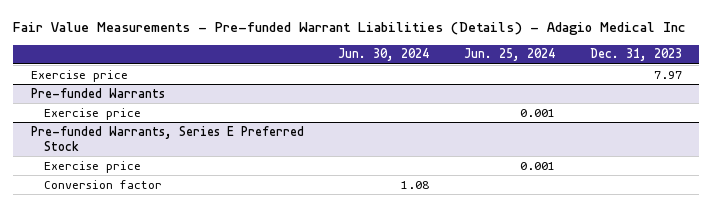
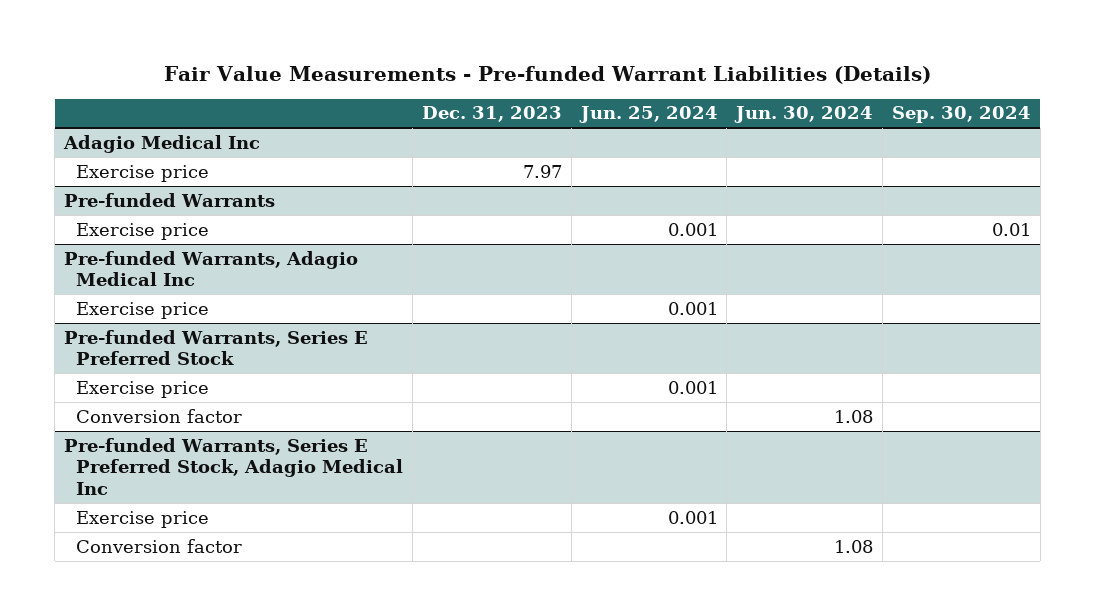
[13,22,687,36] Fair Value Measurements - Pre-funded Warrant Liabilities (Details) - Adagio Medical Inc -> [164,66,932,85] Fair Value Measurements - Pre-funded Warrant Liabilities (Details)
none -> [891,106,1031,124] Sep. 30, 2024
none -> [62,134,260,153] Adagio Medical Inc
none -> [63,250,358,287] Pre-funded Warrants, Adagio Medical Inc
none -> [76,301,210,319] Exercise price
none -> [63,437,404,496] Pre-funded Warrants, Series E Preferred Stock, Adagio Medical Inc
none -> [76,510,210,528] Exercise price
none -> [76,538,243,553] Conversion factor

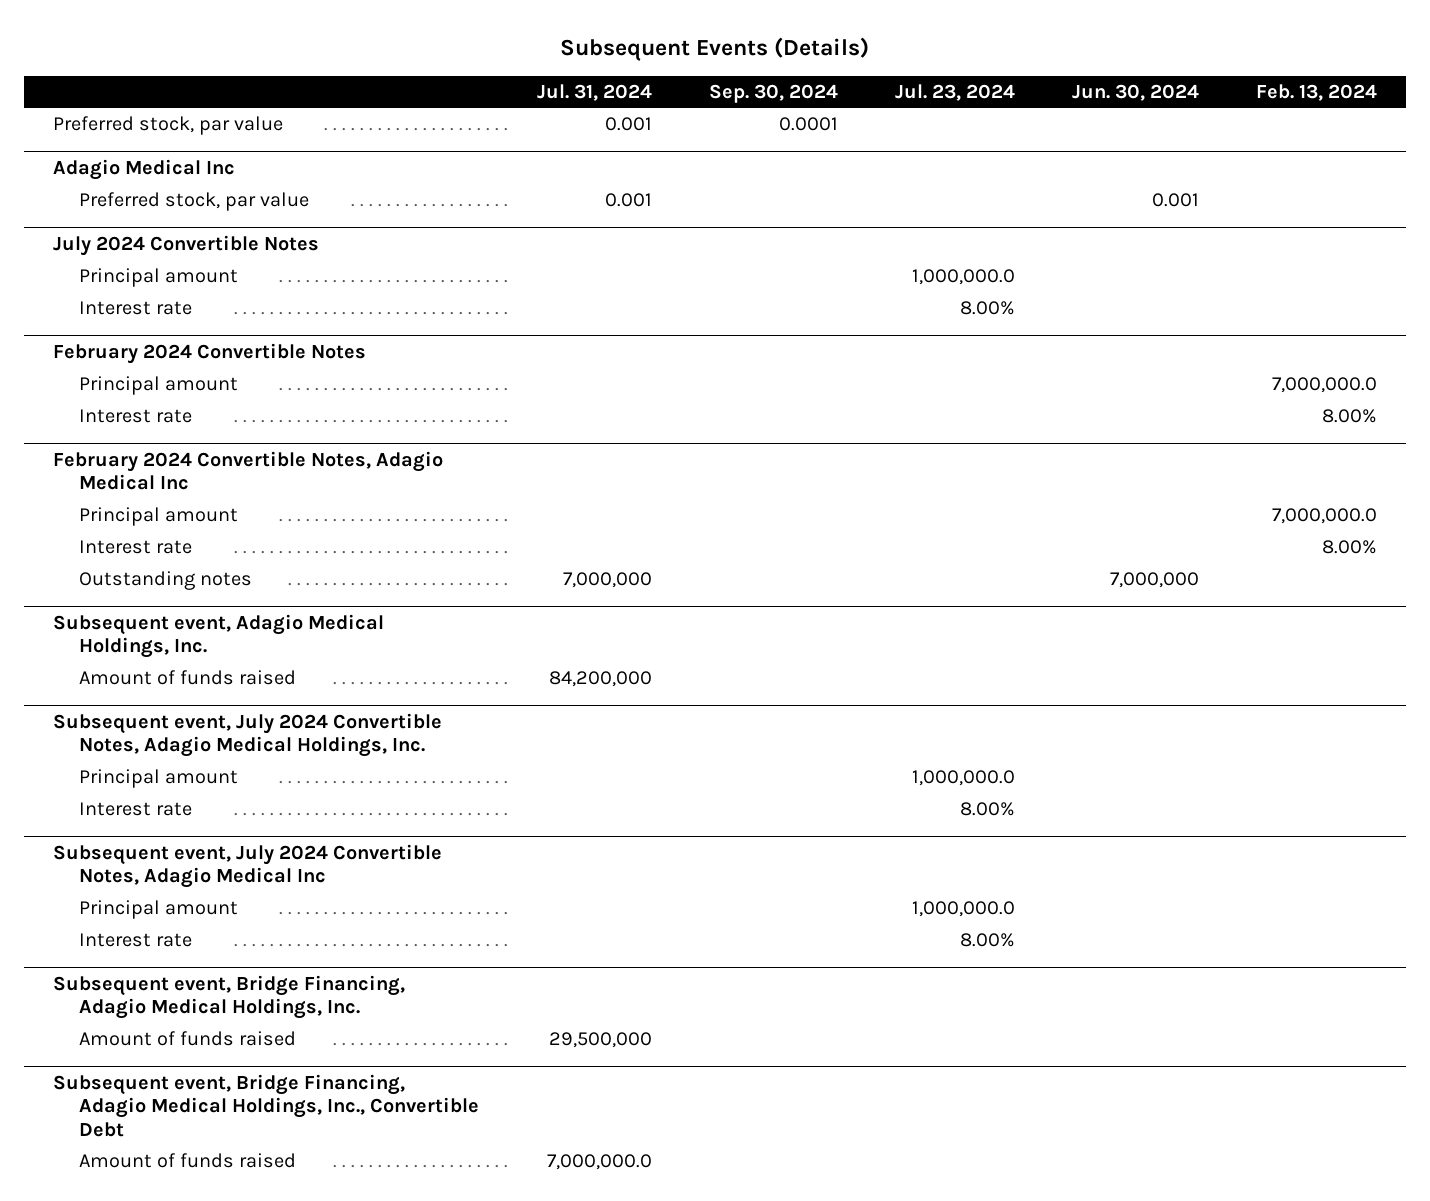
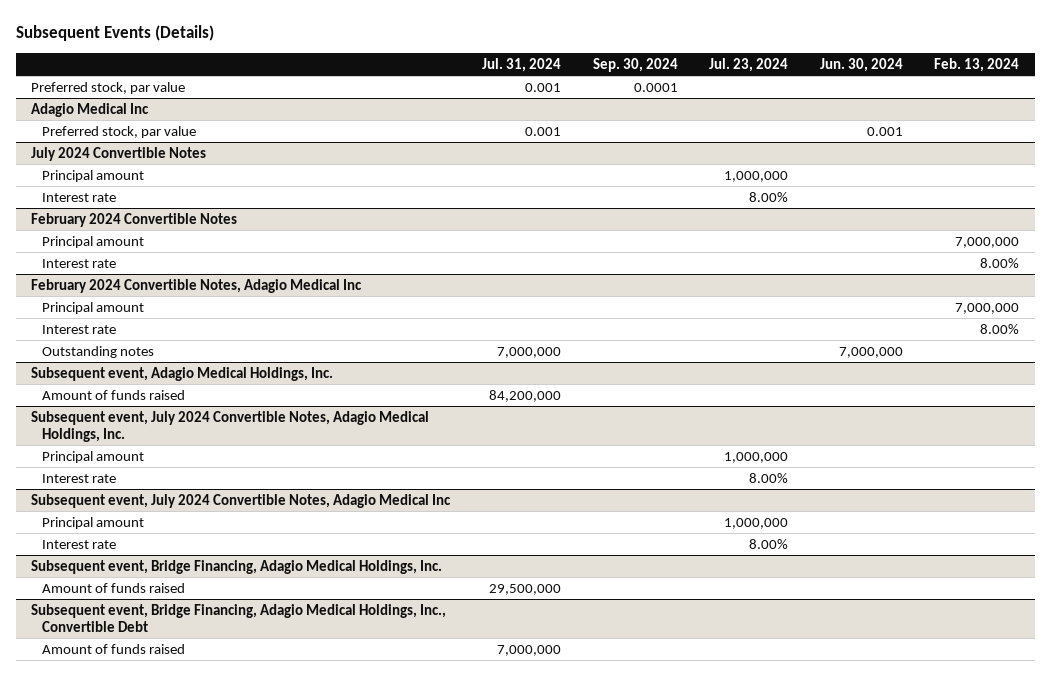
[912,269,1016,286] 1,000,000.0 -> [724,170,789,182] 1,000,000
[1272,377,1378,394] 7,000,000.0 -> [955,236,1020,248] 7,000,000
[1272,508,1378,525] 7,000,000.0 -> [955,302,1020,314] 7,000,000
[912,770,1016,787] 1,000,000.0 -> [724,451,789,463] 1,000,000
[912,901,1016,918] 1,000,000.0 -> [724,517,789,529] 1,000,000
[546,1154,652,1171] 7,000,000.0 -> [496,644,561,656] 7,000,000

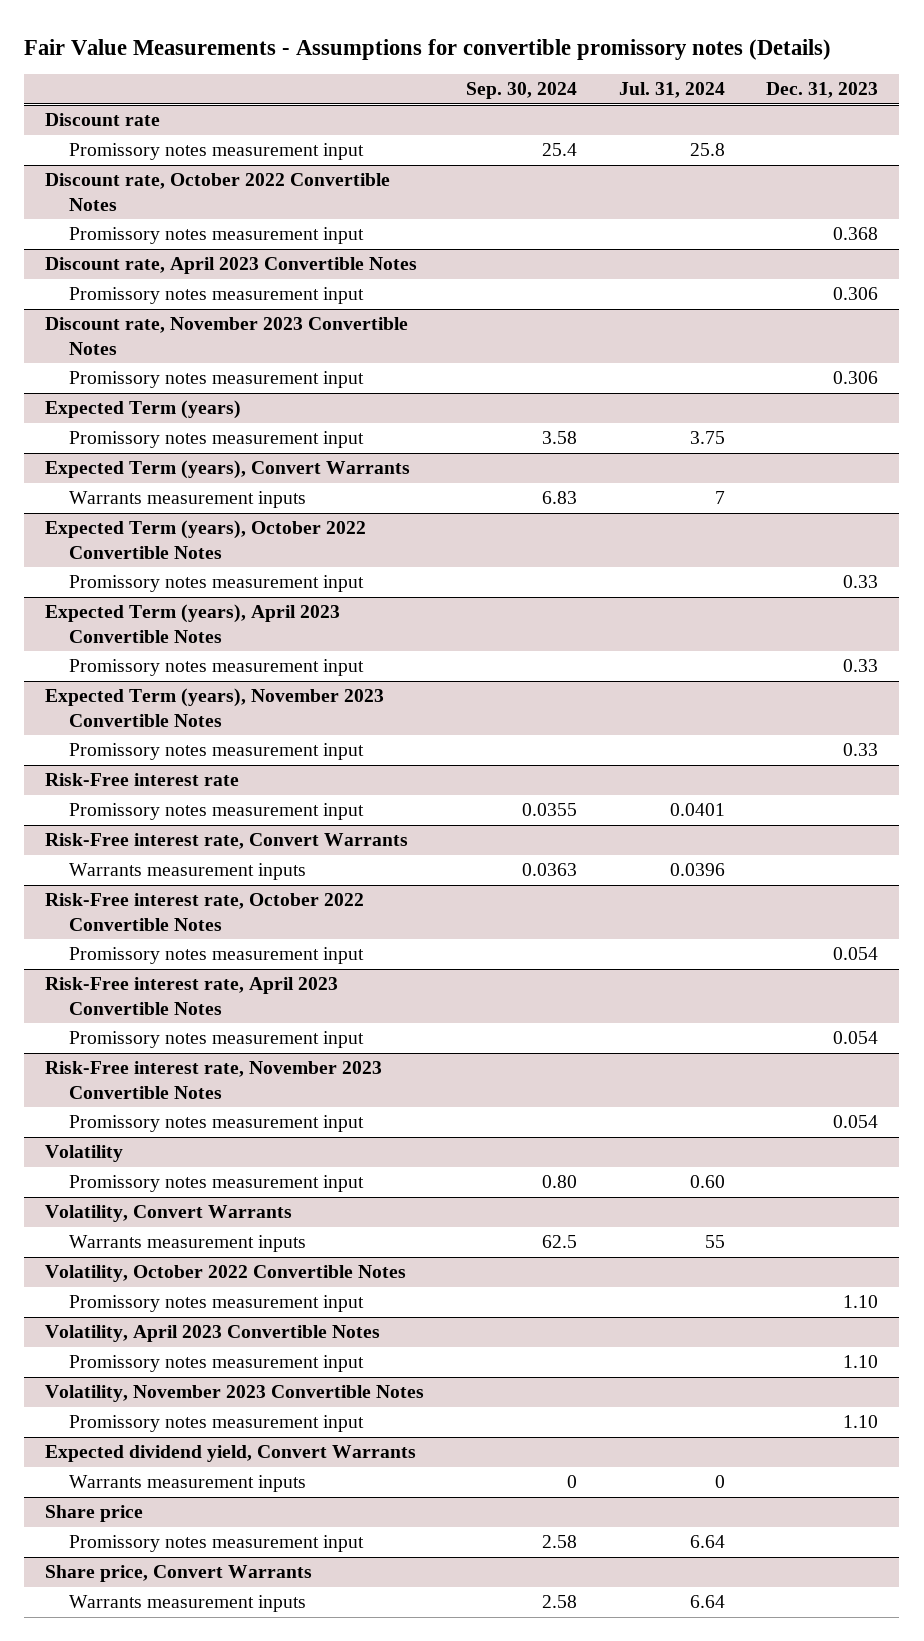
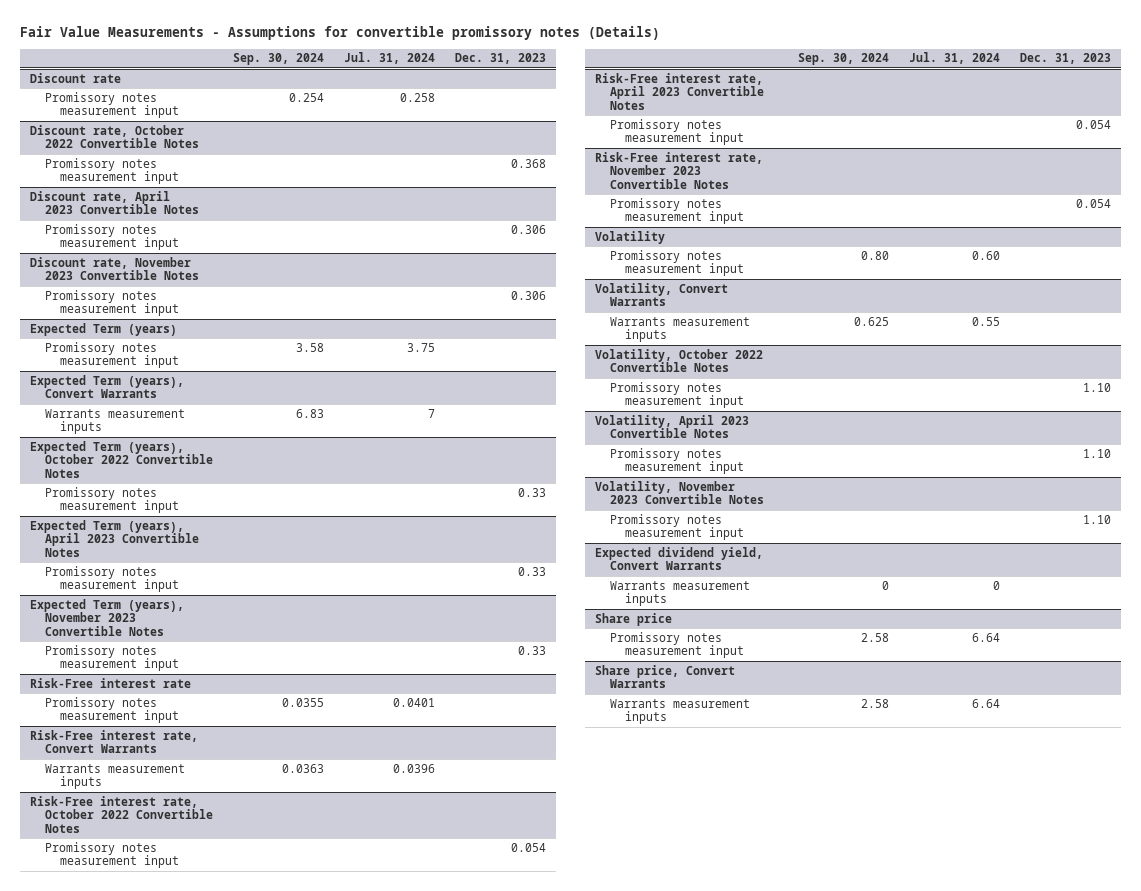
[541,143,577,157] 25.4 -> [288,92,324,102] 0.254
[689,143,725,157] 25.8 -> [400,92,436,102] 0.258
[541,1235,577,1249] 62.5 -> [854,316,890,326] 0.625
[704,1235,725,1249] 55 -> [972,316,1001,326] 0.55

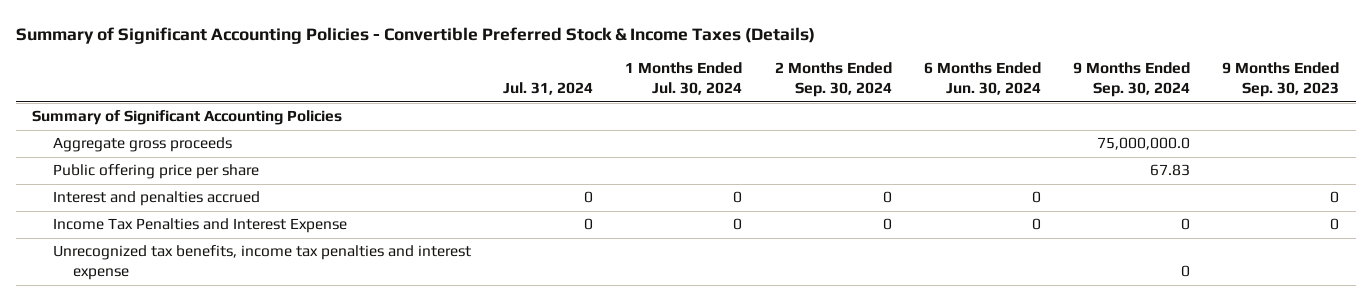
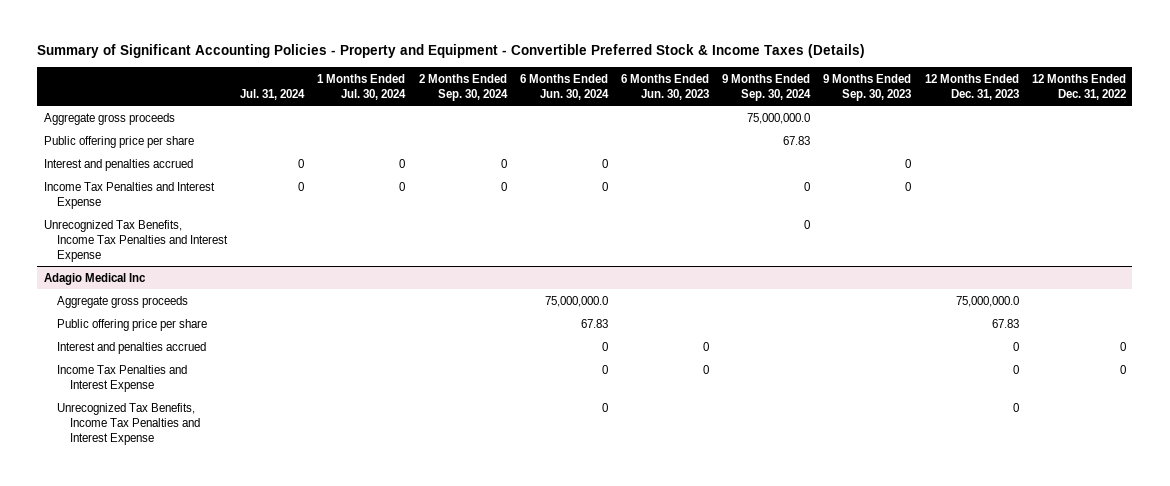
[16,26,816,44] Summary of Significant Accounting Policies - Convertible Preferred Stock & Income Taxes (Details) -> [37,44,866,59] Summary of Significant Accounting Policies - Property and Equipment - Convertible Preferred Stock & Income Taxes (Details)
none -> [620,73,709,100] 6 Months Ended Jun. 30, 2023
none -> [924,73,1019,100] 12 Months Ended Dec. 31, 2023
none -> [1031,73,1126,100] 12 Months Ended Dec. 31, 2022
[32,110,343,126] Summary of Significant Accounting Policies -> none
[52,245,471,281] Unrecognized tax benefits, income tax penalties and interest expense -> [43,219,229,262] Unrecognized Tax Benefits, Income Tax Penalties and Interest Expense
none -> [43,272,146,285] Adagio Medical Inc
none -> [57,295,189,308] Aggregate gross proceeds
none -> [57,318,208,331] Public offering price per share
none -> [57,341,207,354] Interest and penalties accrued
none -> [57,364,188,392] Income Tax Penalties and Interest Expense
none -> [57,402,201,445] Unrecognized Tax Benefits, Income Tax Penalties and Interest Expense

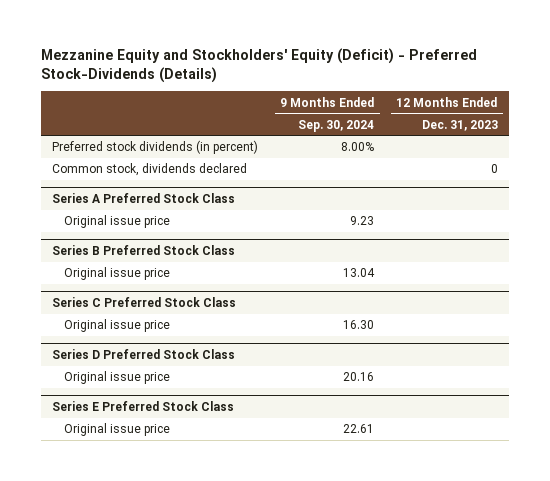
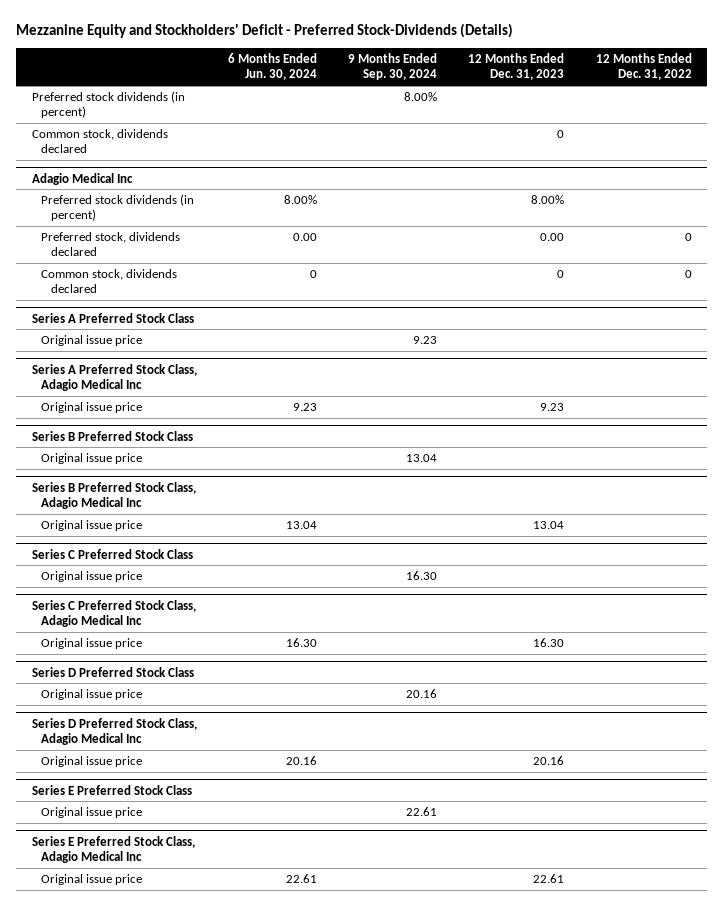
[40,47,477,83] Mezzanine Equity and Stockholders' Equity (Deficit) - Preferred Stock-Dividends (Details) -> [16,23,514,39] Mezzanine Equity and Stockholders' Deficit - Preferred Stock-Dividends (Details)
none -> [227,53,317,81] 6 Months Ended Jun. 30, 2024
none -> [595,53,692,81] 12 Months Ended Dec. 31, 2022
none -> [31,172,133,185] Adagio Medical Inc
none -> [41,193,195,222] Preferred stock dividends (in percent)
none -> [41,231,181,257] Preferred stock, dividends declared
none -> [41,268,178,294] Common stock, dividends declared
none -> [31,363,197,391] Series A Preferred Stock Class, Adagio Medical Inc
none -> [41,401,143,413] Original issue price
none -> [31,481,196,509] Series B Preferred Stock Class, Adagio Medical Inc
none -> [41,519,143,531] Original issue price
none -> [31,599,196,627] Series C Preferred Stock Class, Adagio Medical Inc
none -> [41,637,143,649] Original issue price
none -> [31,717,197,745] Series D Preferred Stock Class, Adagio Medical Inc
none -> [41,755,143,767] Original issue price
none -> [31,835,195,863] Series E Preferred Stock Class, Adagio Medical Inc
none -> [41,873,143,885] Original issue price

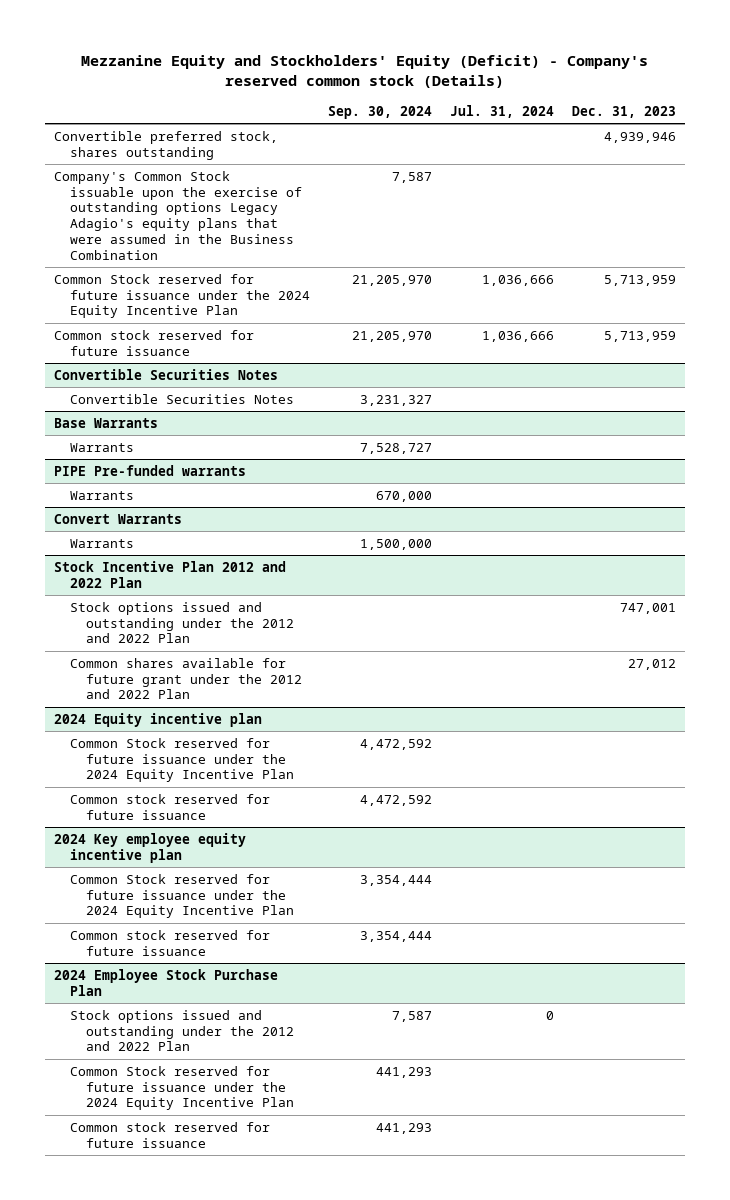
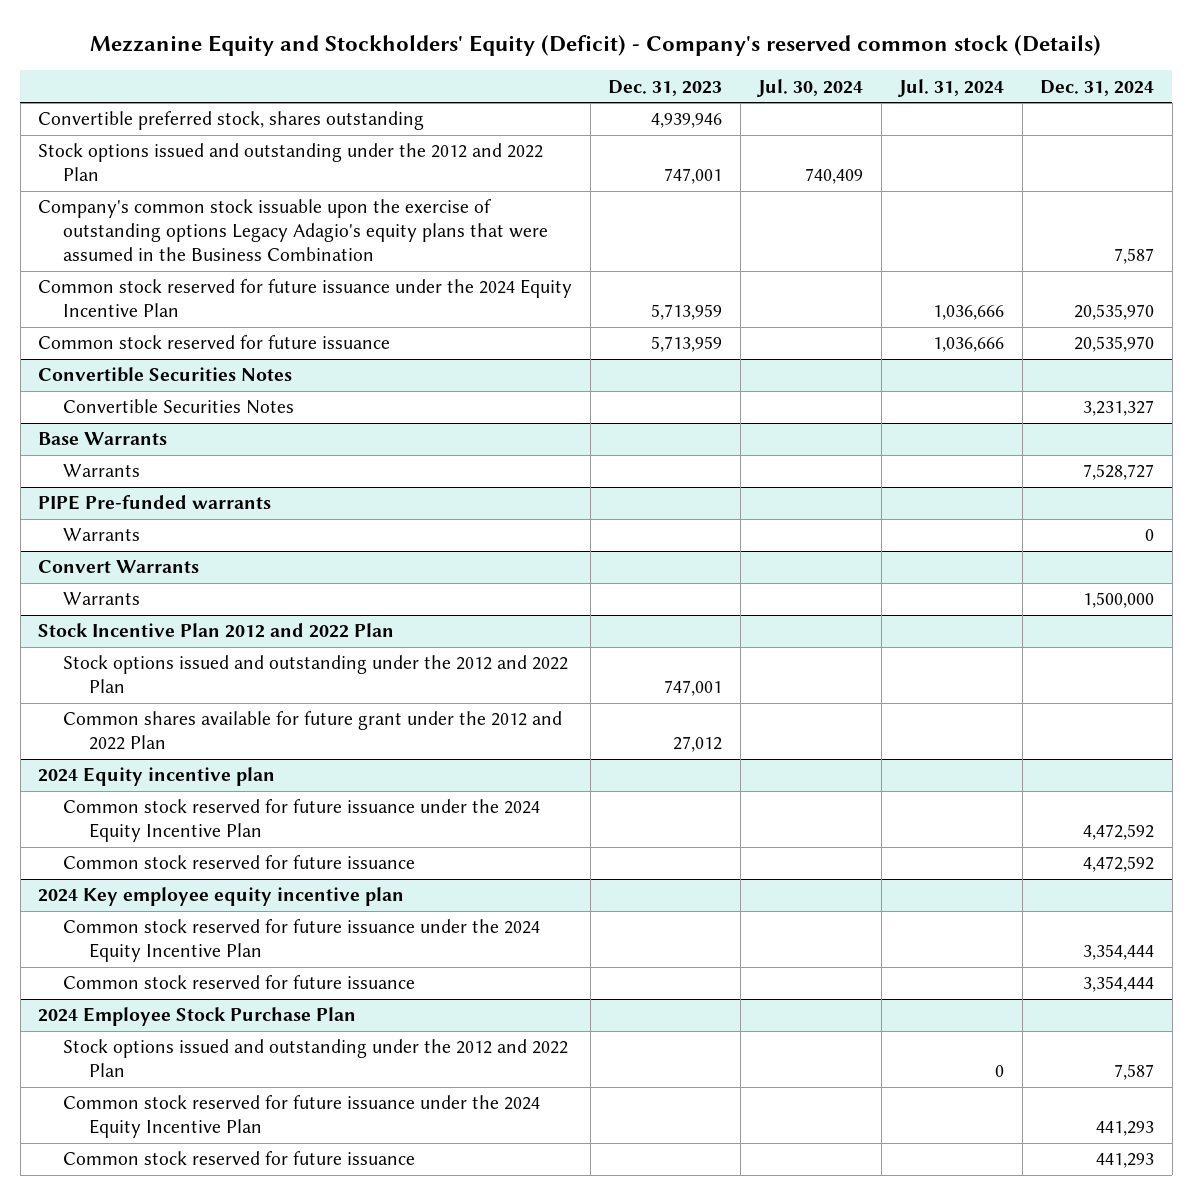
[328,106,433,120] Sep. 30, 2024 -> none
none -> [757,78,864,97] Jul. 30, 2024
none -> [1040,79,1155,96] Dec. 31, 2024
none -> [38,143,544,182] Stock options issued and outstanding under the 2012 and 2022 Plan
[54,170,303,260] Company's Common Stock issuable upon the exercise of outstanding options Legacy Adagio's equity plans that were assumed in the Business Combination -> [38,199,549,261] Company's common stock issuable upon the exercise of outstanding options Legacy Adagio's equity plans that were assumed in the Business Combination
[54,273,311,319] Common Stock reserved for future issuance under the 2024 Equity Incentive Plan -> [38,279,573,318] Common stock reserved for future issuance under the 2024 Equity Incentive Plan
[70,737,295,783] Common Stock reserved for future issuance under the 2024 Equity Incentive Plan -> [63,799,541,843] Common stock reserved for future issuance under the 2024 Equity Incentive Plan
[70,873,295,919] Common Stock reserved for future issuance under the 2024 Equity Incentive Plan -> [63,919,541,963] Common stock reserved for future issuance under the 2024 Equity Incentive Plan
[70,1065,295,1111] Common Stock reserved for future issuance under the 2024 Equity Incentive Plan -> [63,1095,541,1139] Common stock reserved for future issuance under the 2024 Equity Incentive Plan

